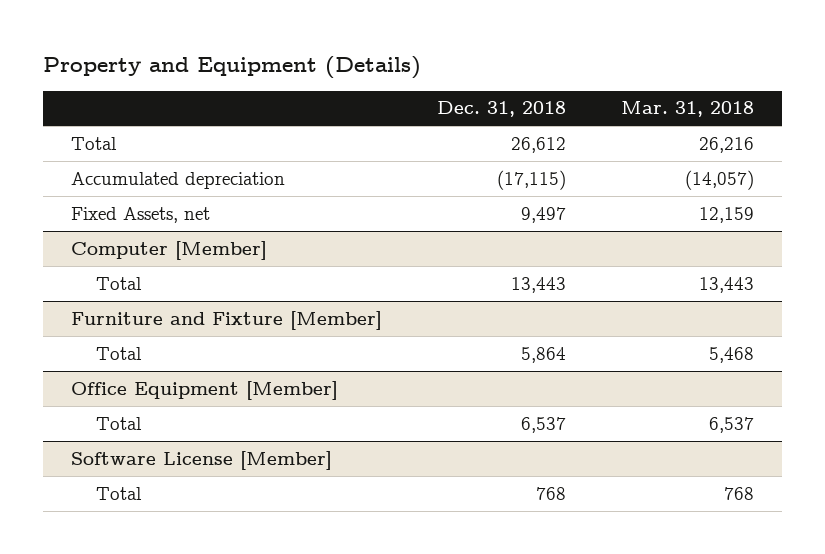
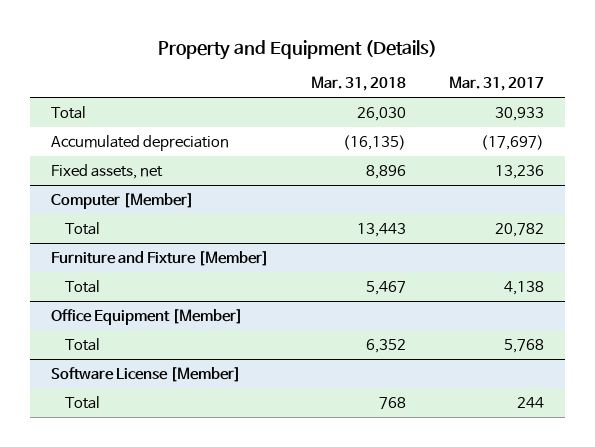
[436,101,566,118] Dec. 31, 2018 -> none
none -> [448,76,544,92] Mar. 31, 2017
[699,136,755,153] 26,216 -> [357,106,407,121] 26,030
[685,169,755,190] (14,057) -> [343,134,407,150] (16,135)
[70,206,210,223] Fixed Assets, net -> [51,163,164,179] Fixed assets, net
[699,206,755,223] 12,159 -> [366,164,407,179] 8,896
[709,346,755,363] 5,468 -> [366,280,407,295] 5,467
[709,416,755,433] 6,537 -> [366,338,407,353] 6,352

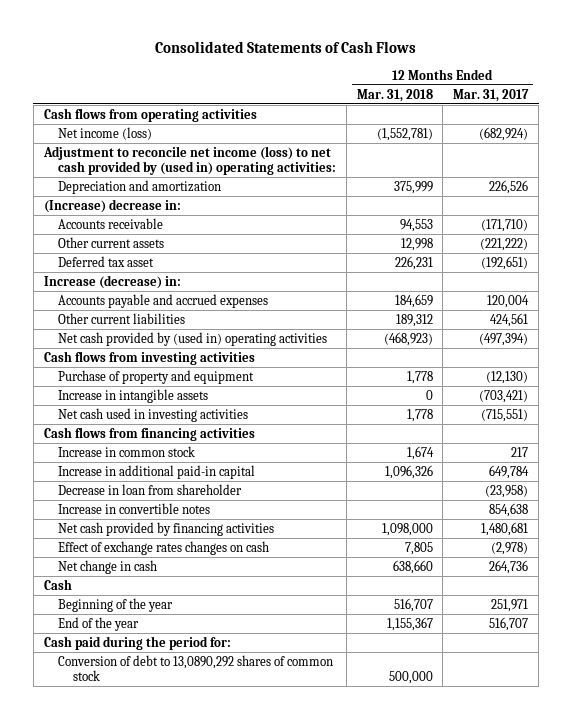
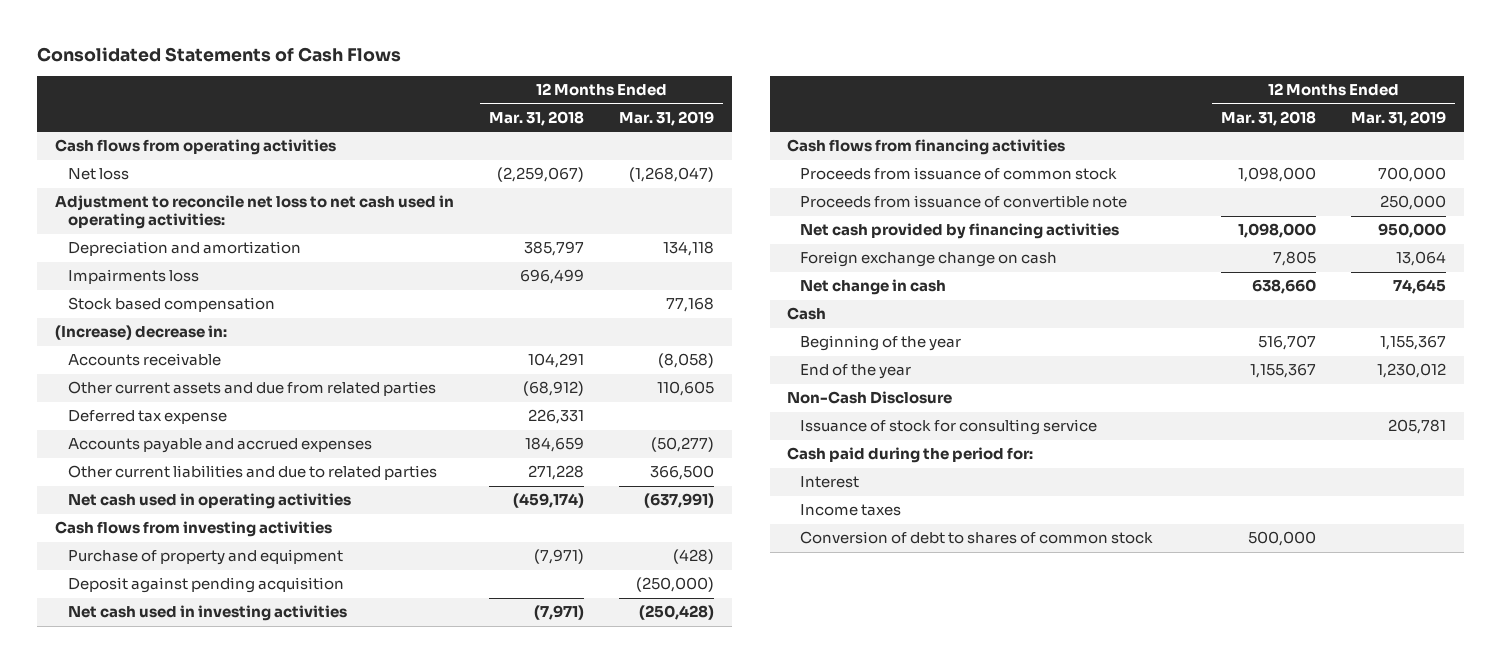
[453,88,530,102] Mar. 31, 2017 -> none
none -> [619,110,715,126] Mar. 31, 2019
[58,126,153,140] Net income (loss) -> [67,168,129,181] Net loss
[376,127,433,141] (1,552,781) -> [497,167,585,183] (2,259,067)
[42,145,337,175] Adjustment to reconcile net income (loss) to net cash provided by (used in) operating activities: -> [55,195,455,230] Adjustment to reconcile net loss to net cash used in operating activities:
[393,180,433,194] 375,999 -> [524,241,585,257] 385,797
none -> [67,269,199,285] Impairments loss
none -> [67,297,275,313] Stock based compensation
[43,274,181,289] Increase (decrease) in: -> none
[399,218,433,232] 94,553 -> [528,353,585,369] 104,291
[58,236,165,248] Other current assets -> [67,381,436,397] Other current assets and due from related parties
[400,237,433,251] 12,998 -> [523,381,585,397] (68,912)
[58,255,155,267] Deferred tax asset -> [67,410,227,425] Deferred tax expense
[394,255,433,270] 226,231 -> [528,409,585,425] 226,331
[58,312,186,324] Other current liabilities -> [67,465,437,481] Other current liabilities and due to related parties
[395,313,433,327] 189,312 -> [528,465,585,481] 271,228
[58,331,328,346] Net cash provided by (used in) operating activities -> [67,493,351,510] Net cash used in operating activities
[383,331,433,346] (468,923) -> [513,493,585,509] (459,174)
[58,388,209,403] Increase in intangible assets -> none
[406,370,433,384] 1,778 -> [534,549,585,565] (7,971)
none -> [67,577,344,594] Deposit against pending acquisition
[406,408,433,422] 1,778 -> [534,605,585,621] (7,971)
[58,464,256,479] Increase in additional paid-in capital -> none
[58,483,243,495] Decrease in loan from shareholder -> none
[58,445,196,457] Increase in common stock -> [799,167,1117,181] Proceeds from issuance of common stock
[406,445,434,460] 1,674 -> [1238,167,1317,183] 1,098,000
[58,502,211,514] Increase in convertible notes -> [799,195,1127,209] Proceeds from issuance of convertible note
[58,540,270,555] Effect of exchange rates changes on cash -> [799,251,1057,268] Foreign exchange change on cash
none -> [787,391,953,405] Non-Cash Disclosure
none -> [799,419,1097,436] Issuance of stock for consulting service
none -> [799,476,859,489] Interest
none -> [799,504,901,517] Income taxes
[58,654,334,681] Conversion of debt to 13,0890,292 shares of common stock -> [799,531,1153,545] Conversion of debt to shares of common stock

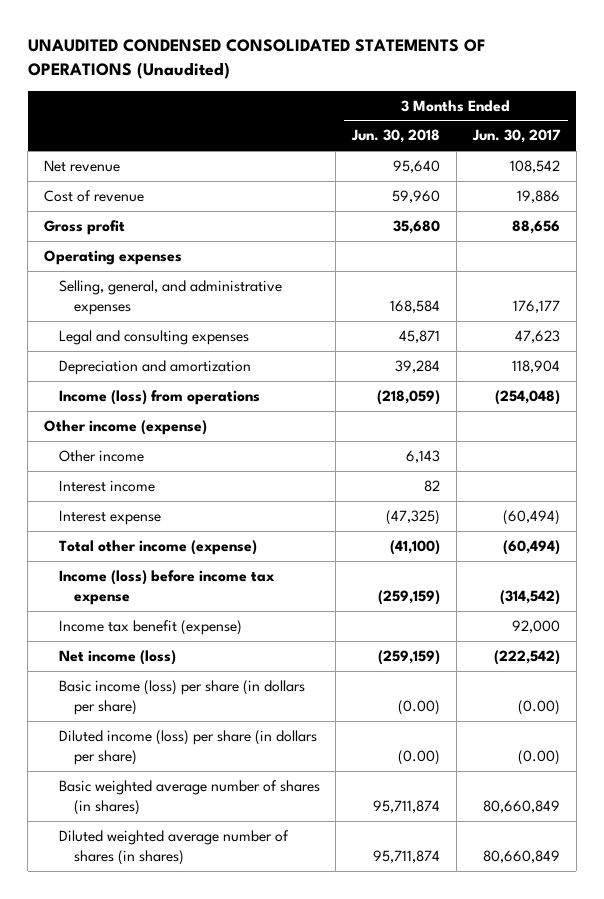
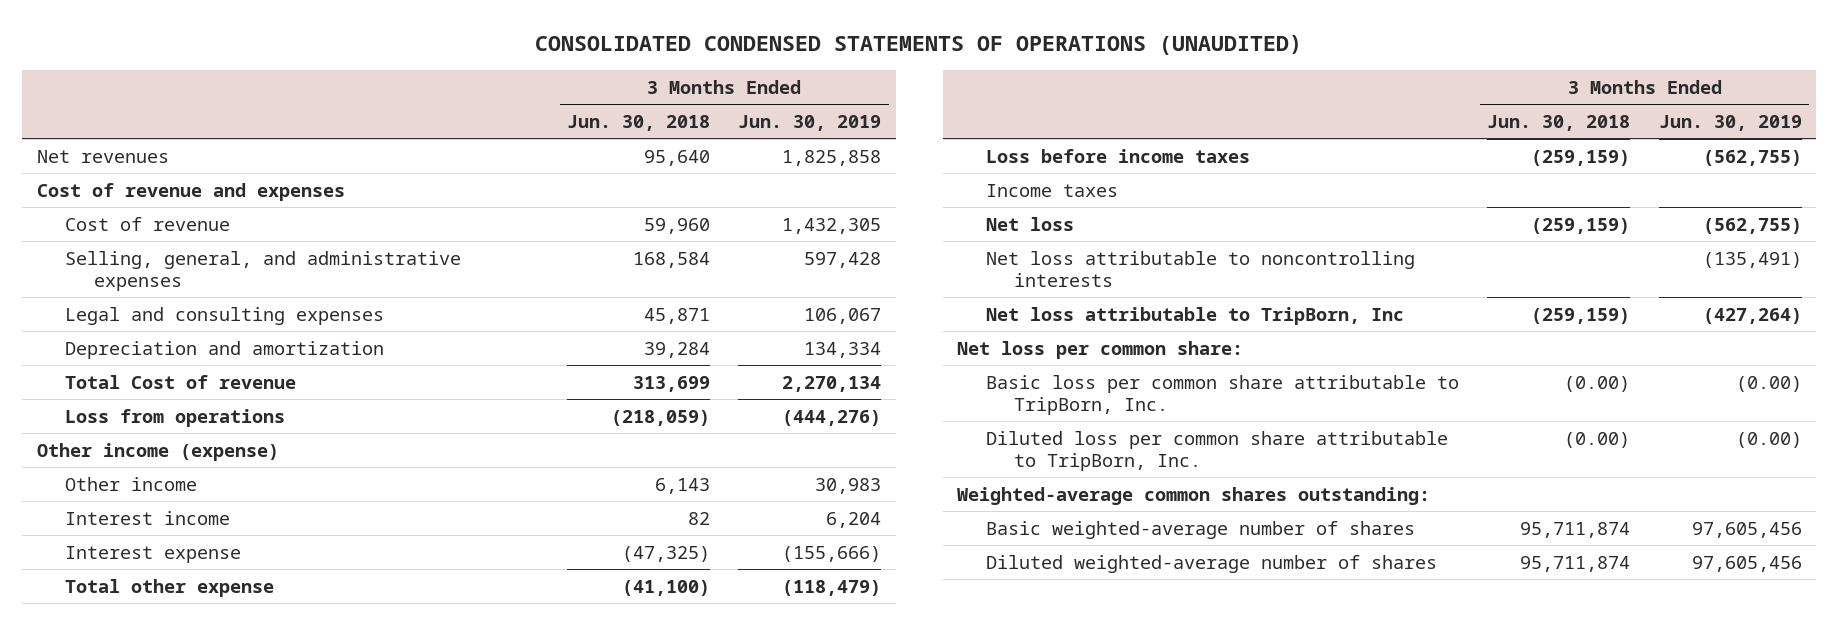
[27,39,485,80] UNAUDITED CONDENSED CONSOLIDATED STATEMENTS OF OPERATIONS (Unaudited) -> [535,35,1303,56] CONSOLIDATED CONDENSED STATEMENTS OF OPERATIONS (UNAUDITED)
[471,129,561,144] Jun. 30, 2017 -> none
none -> [738,114,882,131] Jun. 30, 2019
[43,159,120,172] Net revenue -> [36,149,169,163] Net revenues
none -> [36,182,345,201] Cost of revenue and expenses
[43,219,125,235] Gross profit -> none
[43,249,182,265] Operating expenses -> none
none -> [65,374,297,389] Total Cost of revenue
[58,389,260,405] Income (loss) from operations -> [65,408,286,427] Loss from operations
[58,539,257,555] Total other income (expense) -> [65,578,275,597] Total other expense
[58,569,275,605] Income (loss) before income tax expense -> [985,148,1250,163] Loss before income taxes
[58,619,242,635] Income tax benefit (expense) -> [985,183,1118,197] Income taxes
none -> [985,216,1074,231] Net loss
none -> [985,250,1415,288] Net loss attributable to noncontrolling interests
[58,649,176,665] Net income (loss) -> [985,306,1404,325] Net loss attributable to TripBorn, Inc
none -> [957,340,1244,359] Net loss per common share:
[58,679,305,715] Basic income (loss) per share (in dollars per share) -> [985,374,1459,416] Basic loss per common share attributable to TripBorn, Inc.
[58,729,317,765] Diluted income (loss) per share (in dollars per share) -> [985,430,1448,472] Diluted loss per common share attributable to TripBorn, Inc.
none -> [957,486,1431,505] Weighted-average common shares outstanding:
[58,779,320,815] Basic weighted average number of shares (in shares) -> [985,520,1415,539] Basic weighted-average number of shares
[58,829,289,865] Diluted weighted average number of shares (in shares) -> [985,554,1437,573] Diluted weighted-average number of shares

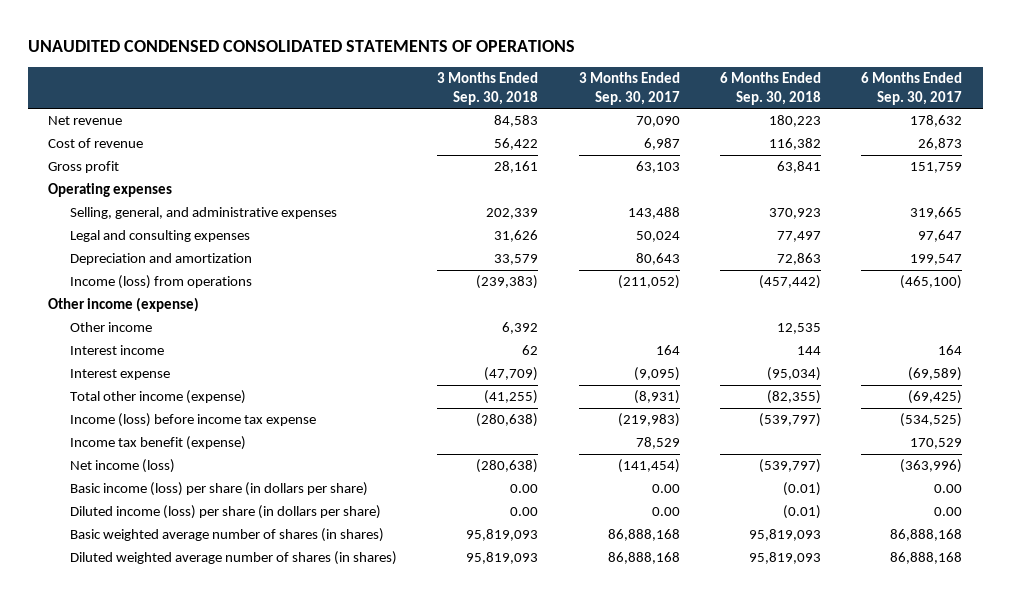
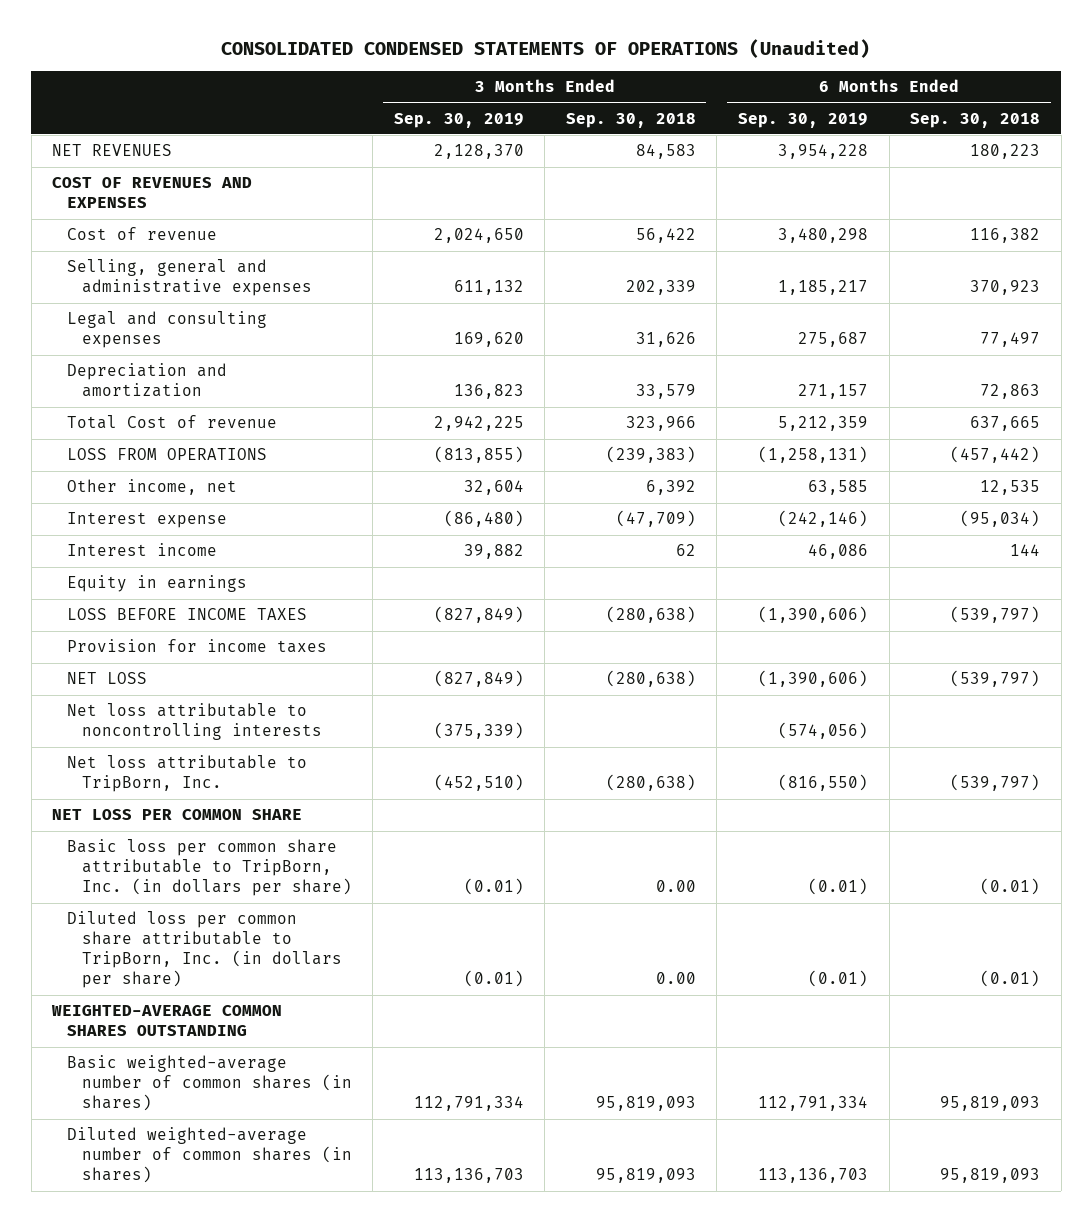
[28,39,576,52] UNAUDITED CONDENSED CONSOLIDATED STATEMENTS OF OPERATIONS -> [221,39,871,59] CONSOLIDATED CONDENSED STATEMENTS OF OPERATIONS (Unaudited)
[578,72,680,105] 3 Months Ended Sep. 30, 2017 -> none
[861,72,963,105] 6 Months Ended Sep. 30, 2017 -> none
none -> [393,112,524,128] Sep. 30, 2019
none -> [737,112,868,128] Sep. 30, 2019
[48,116,123,126] Net revenue -> [52,144,173,157] NET REVENUES
none -> [52,177,253,209] COST OF REVENUES AND EXPENSES
[48,161,120,174] Gross profit -> none
[48,183,173,198] Operating expenses -> none
[70,207,338,220] Selling, general, and administrative expenses -> [66,259,312,297] Selling, general and administrative expenses
[48,297,200,313] Other income (expense) -> none
none -> [66,415,277,430] Total Cost of revenue
[70,275,253,290] Income (loss) from operations -> [66,448,267,461] LOSS FROM OPERATIONS
[70,322,153,333] Other income -> [66,479,237,496] Other income, net
[70,390,247,405] Total other income (expense) -> none
[70,345,165,356] Interest income -> [66,543,217,557] Interest income
none -> [66,575,247,593] Equity in earnings
[70,413,317,428] Income (loss) before income tax expense -> [66,608,307,621] LOSS BEFORE INCOME TAXES
[70,436,247,451] Income tax benefit (expense) -> [66,639,327,654] Provision for income taxes
none -> [66,672,147,685] NET LOSS
none -> [66,703,322,741] Net loss attributable to noncontrolling interests
[70,459,176,474] Net income (loss) -> [66,755,307,793] Net loss attributable to TripBorn, Inc.
none -> [52,809,303,821] NET LOSS PER COMMON SHARE
[70,482,369,497] Basic income (loss) per share (in dollars per share) -> [66,839,352,897] Basic loss per common share attributable to TripBorn, Inc. (in dollars per share)
[70,505,382,520] Diluted income (loss) per share (in dollars per share) -> [66,911,342,989] Diluted loss per common share attributable to TripBorn, Inc. (in dollars per share)
none -> [51,1005,283,1037] WEIGHTED-AVERAGE COMMON SHARES OUTSTANDING
[70,528,385,543] Basic weighted average number of shares (in shares) -> [66,1055,352,1112] Basic weighted-average number of common shares (in shares)
[70,551,398,566] Diluted weighted average number of shares (in shares) -> [66,1127,352,1184] Diluted weighted-average number of common shares (in shares)

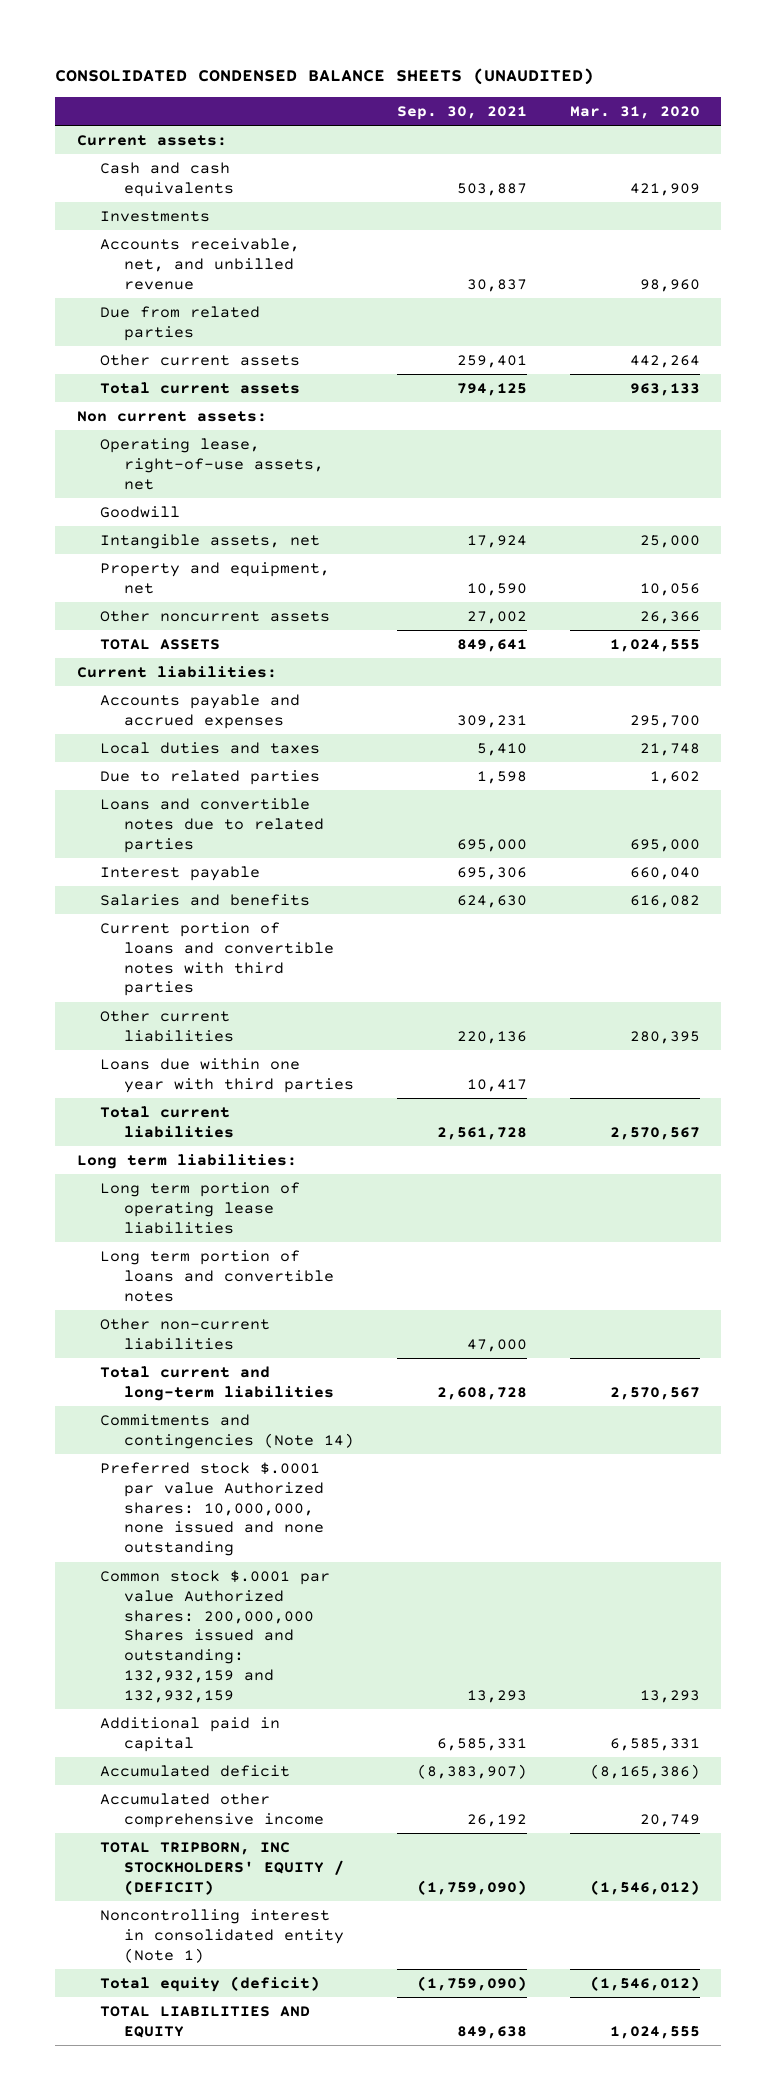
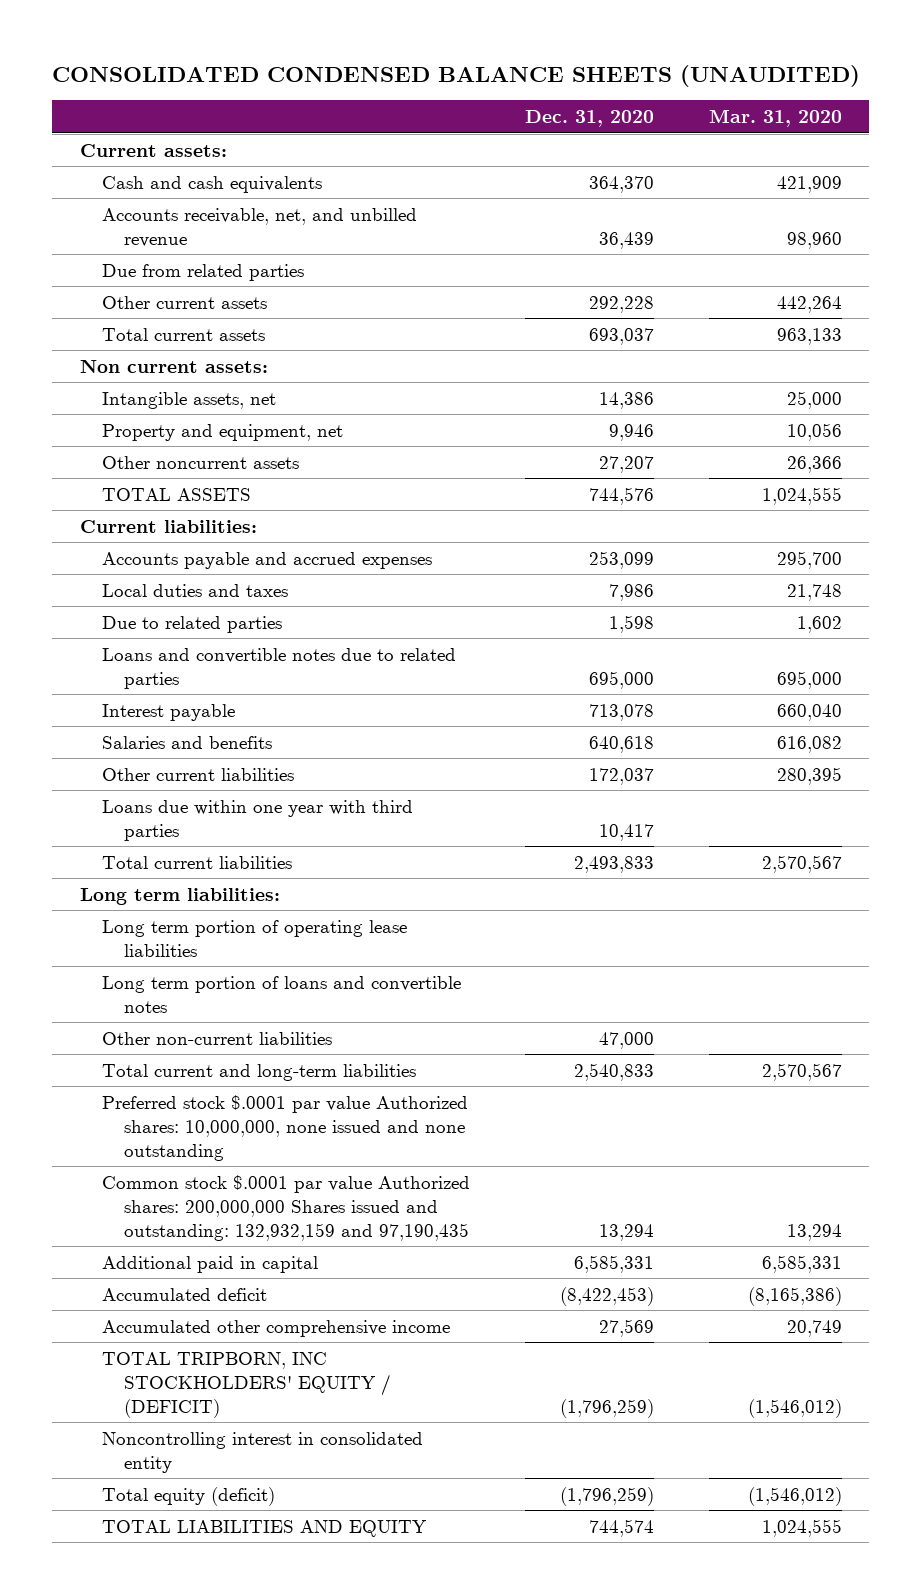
[396,105,527,120] Sep. 30, 2021 -> none
none -> [524,110,654,128] Dec. 31, 2020
[100,210,211,222] Investments -> none
[100,437,324,490] Operating lease, right-of-use assets, net -> none
[100,505,181,518] Goodwill -> none
[100,921,334,997] Current portion of loans and convertible notes with third parties -> none
[100,1413,354,1449] Commitments and contingencies (Note 14) -> none
[100,1569,331,1703] Common stock $.0001 par value Authorized shares: 200,000,000 Shares issued and outstanding: 132,932,159 and 132,932,159 -> [101,1174,470,1241] Common stock $.0001 par value Authorized shares: 200,000,000 Shares issued and outstanding: 132,932,159 and 97,190,435
[639,1689,700,1703] 13,293 -> [786,1223,842,1241] 13,294
[100,1908,344,1963] Noncontrolling interest in consolidated entity (Note 1) -> [101,1431,423,1473] Noncontrolling interest in consolidated entity

